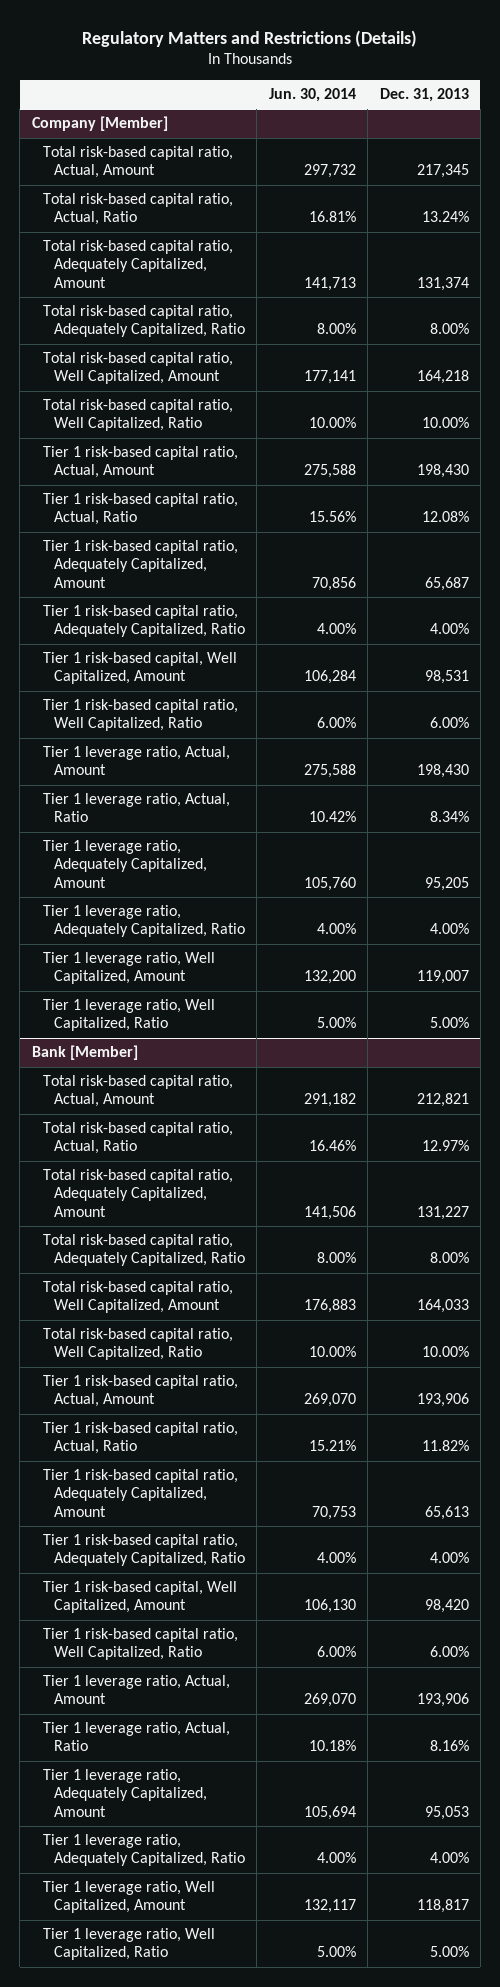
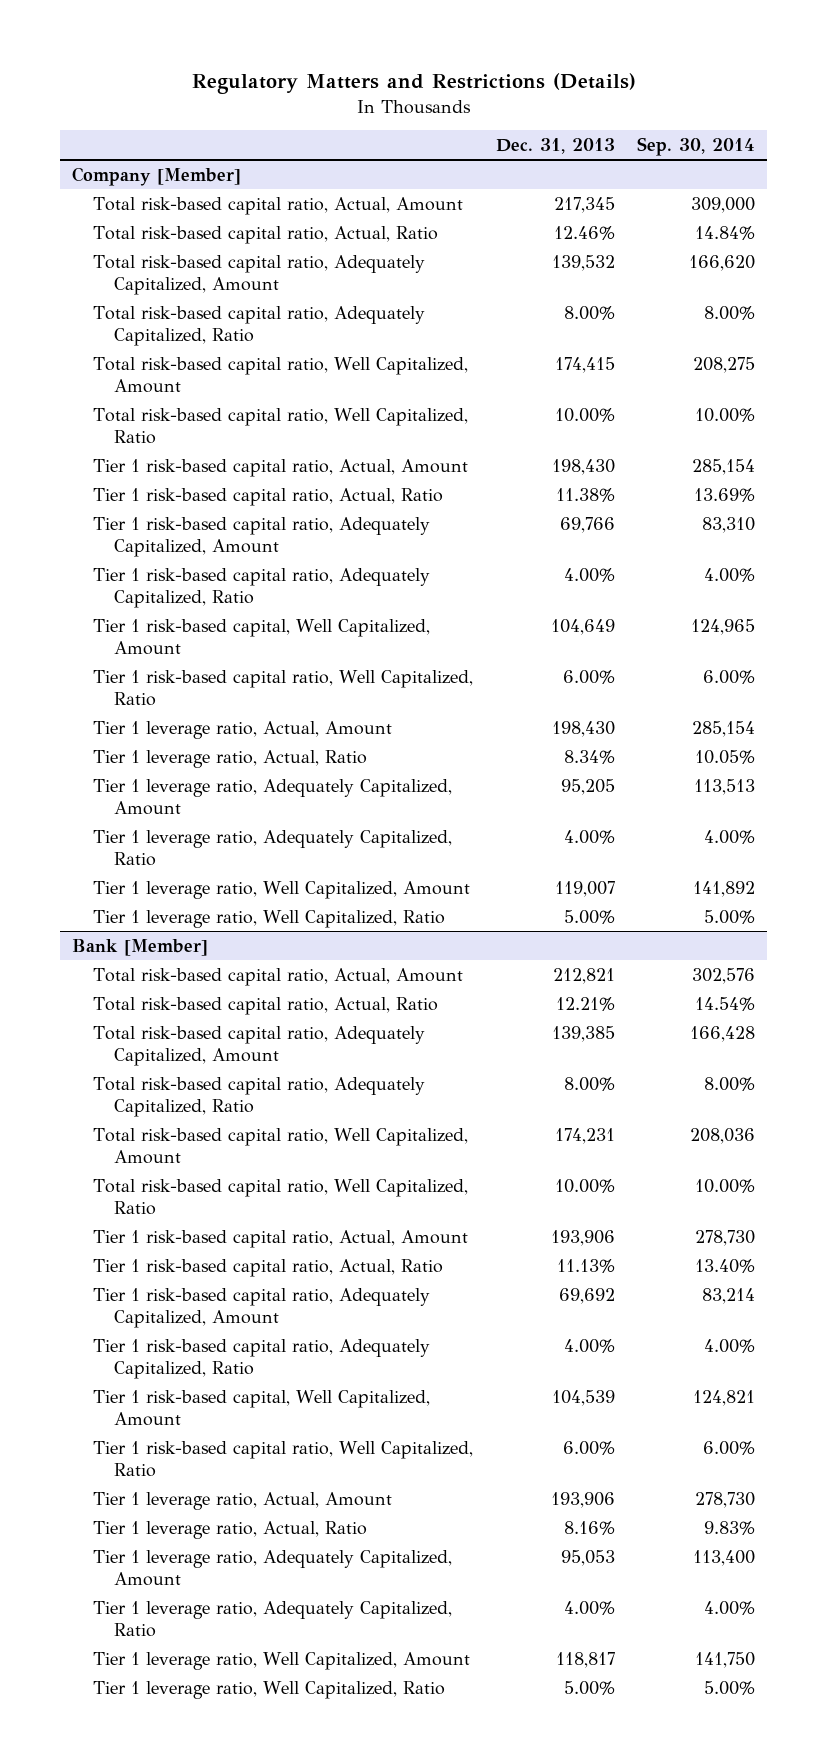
[268,88,356,103] Jun. 30, 2014 -> none
none -> [637,137,756,157] Sep. 30, 2014
[421,211,469,223] 13.24% -> [553,225,615,240] 12.46%
[416,276,469,291] 131,374 -> [551,254,615,271] 139,532
[416,370,469,385] 164,218 -> [554,356,615,373] 174,415
[421,511,469,523] 12.08% -> [555,487,615,502] 11.38%
[424,576,469,591] 65,687 -> [559,516,615,533] 69,766
[424,670,469,685] 98,531 -> [550,618,615,635] 104,649
[421,1140,469,1152] 12.97% -> [555,996,615,1011] 12.21%
[416,1205,469,1220] 131,227 -> [551,1025,615,1042] 139,385
[416,1299,469,1314] 164,033 -> [554,1127,615,1144] 174,231
[421,1440,469,1452] 11.82% -> [556,1258,615,1273] 11.13%
[424,1505,469,1520] 65,613 -> [558,1287,615,1304] 69,692
[424,1599,469,1614] 98,420 -> [551,1389,615,1406] 104,539

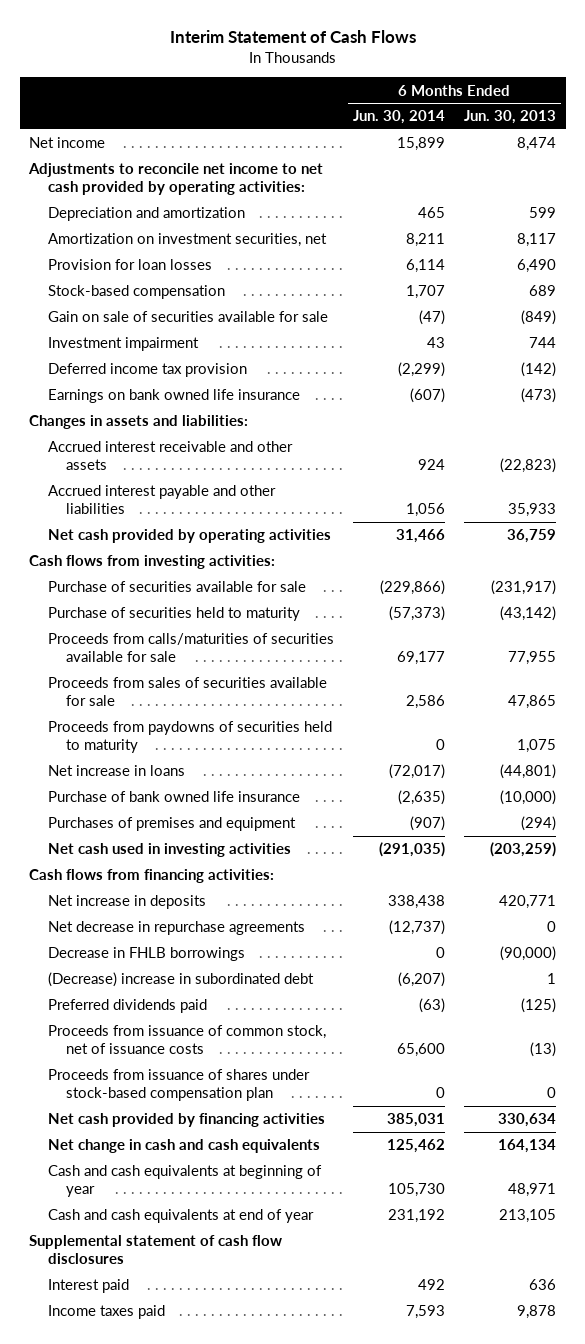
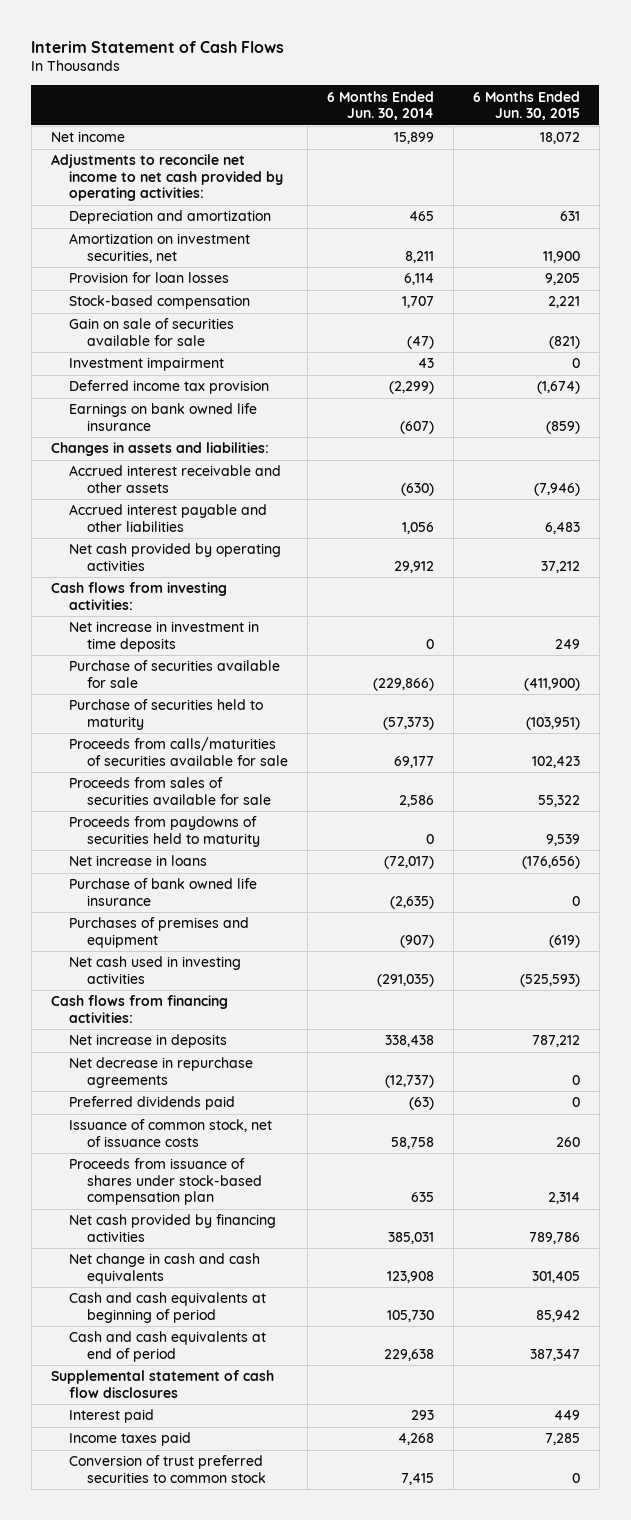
[463,110,556,125] Jun. 30, 2013 -> none
none -> [472,90,580,120] 6 Months Ended Jun. 30, 2015
[417,459,445,471] 924 -> [400,482,434,496] (630)
[395,529,445,544] 31,466 -> [393,560,434,573] 29,912
none -> [68,621,259,652] Net increase in investment in time deposits
[47,947,245,962] Decrease in FHLB borrowings -> none
[47,972,314,988] (Decrease) increase in subordinated debt -> none
[47,1025,326,1055] Proceeds from issuance of common stock, net of issuance costs -> [68,1119,272,1147] Issuance of common stock, net of issuance costs
[396,1043,445,1058] 65,600 -> [390,1136,434,1149] 58,758
[435,1087,445,1099] 0 -> [410,1192,434,1203] 635
[386,1139,445,1154] 125,462 -> [386,1270,434,1283] 123,908
[47,1165,322,1198] Cash and cash equivalents at beginning of year -> [68,1292,266,1323] Cash and cash equivalents at beginning of period
[47,1209,314,1224] Cash and cash equivalents at end of year -> [68,1331,266,1362] Cash and cash equivalents at end of period
[387,1209,445,1224] 231,192 -> [383,1348,434,1361] 229,638
[417,1279,445,1291] 492 -> [410,1410,434,1421] 293
[405,1305,445,1320] 7,593 -> [397,1433,434,1446] 4,268
none -> [68,1455,266,1483] Conversion of trust preferred securities to common stock

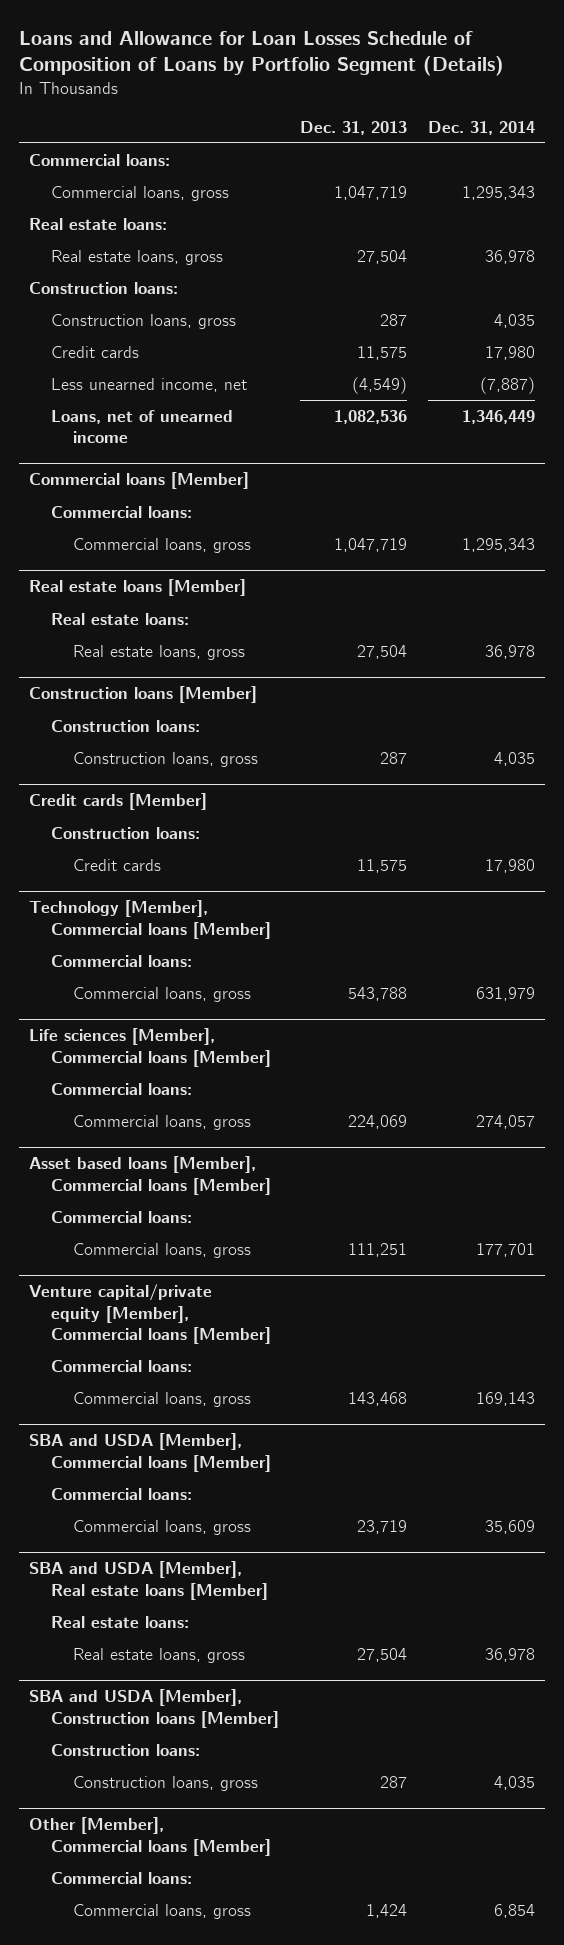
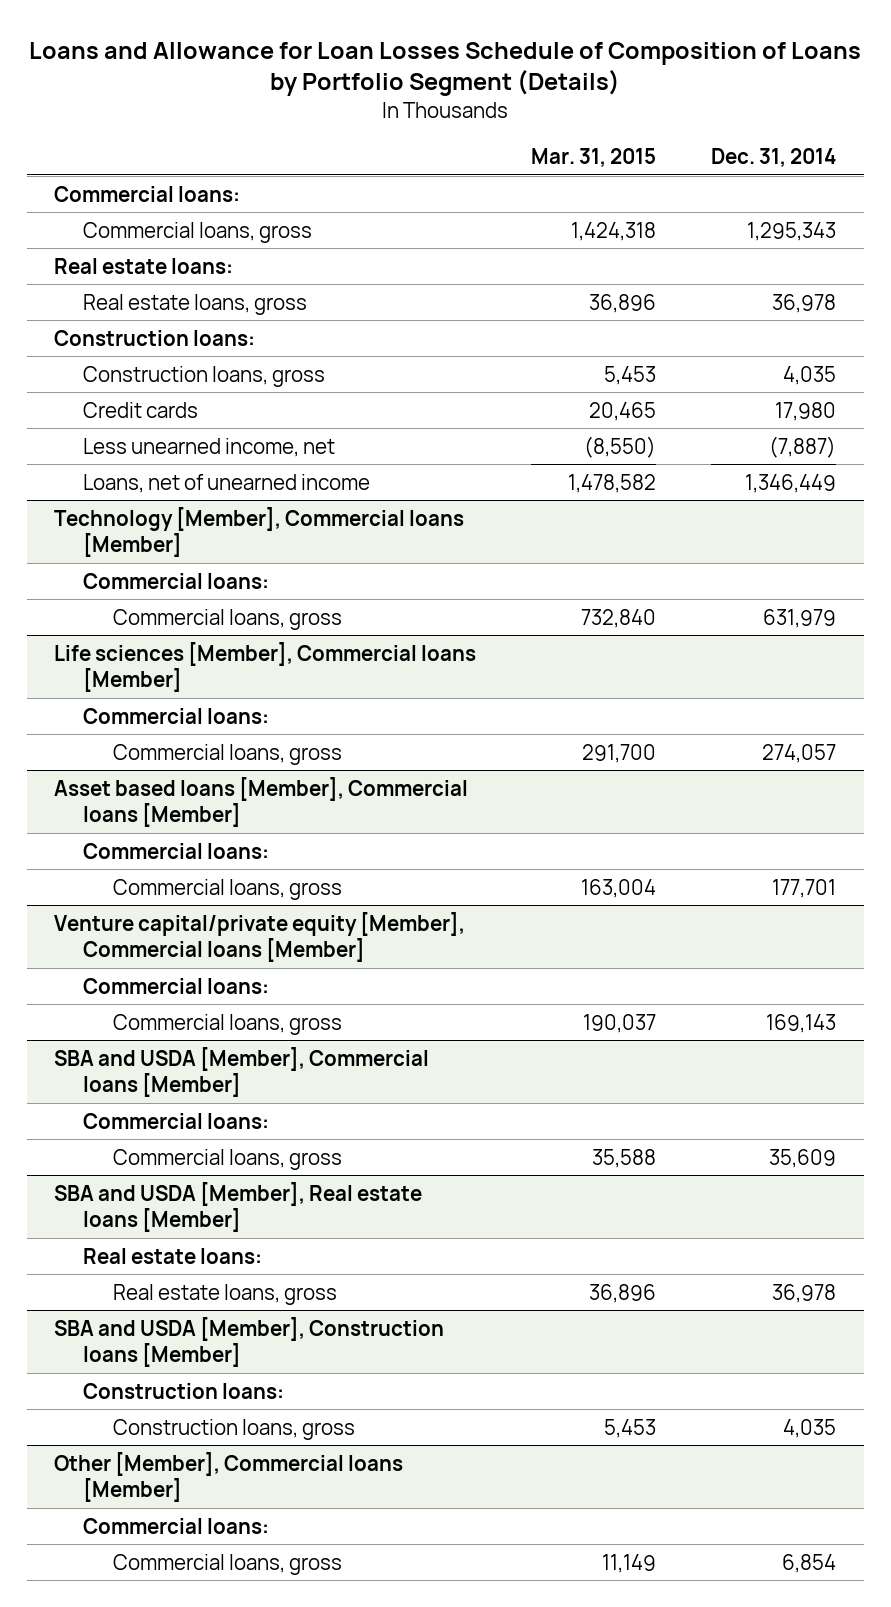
[300,120,408,135] Dec. 31, 2013 -> none
none -> [531,148,657,168] Mar. 31, 2015
[29,472,250,490] Commercial loans [Member] -> none
[51,505,193,518] Commercial loans: -> none
[73,537,252,553] Commercial loans, gross -> none
[29,579,247,597] Real estate loans [Member] -> none
[51,612,190,625] Real estate loans: -> none
[73,644,246,660] Real estate loans, gross -> none
[29,686,258,704] Construction loans [Member] -> none
[51,719,201,732] Construction loans: -> none
[73,751,259,767] Construction loans, gross -> none
[29,793,208,811] Credit cards [Member] -> none
[51,826,201,839] Construction loans: -> none
[73,858,162,871] Credit cards -> none

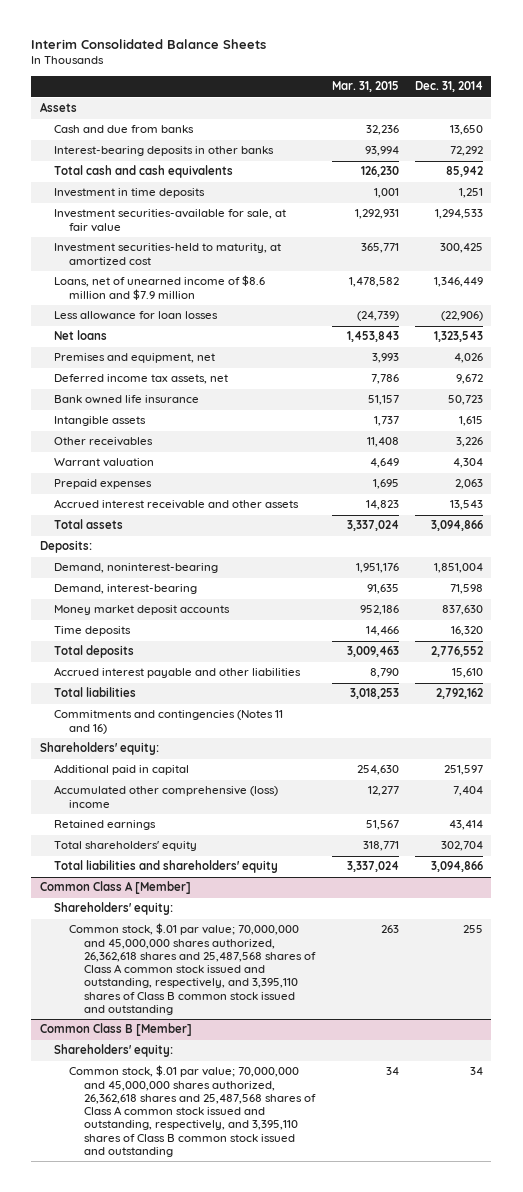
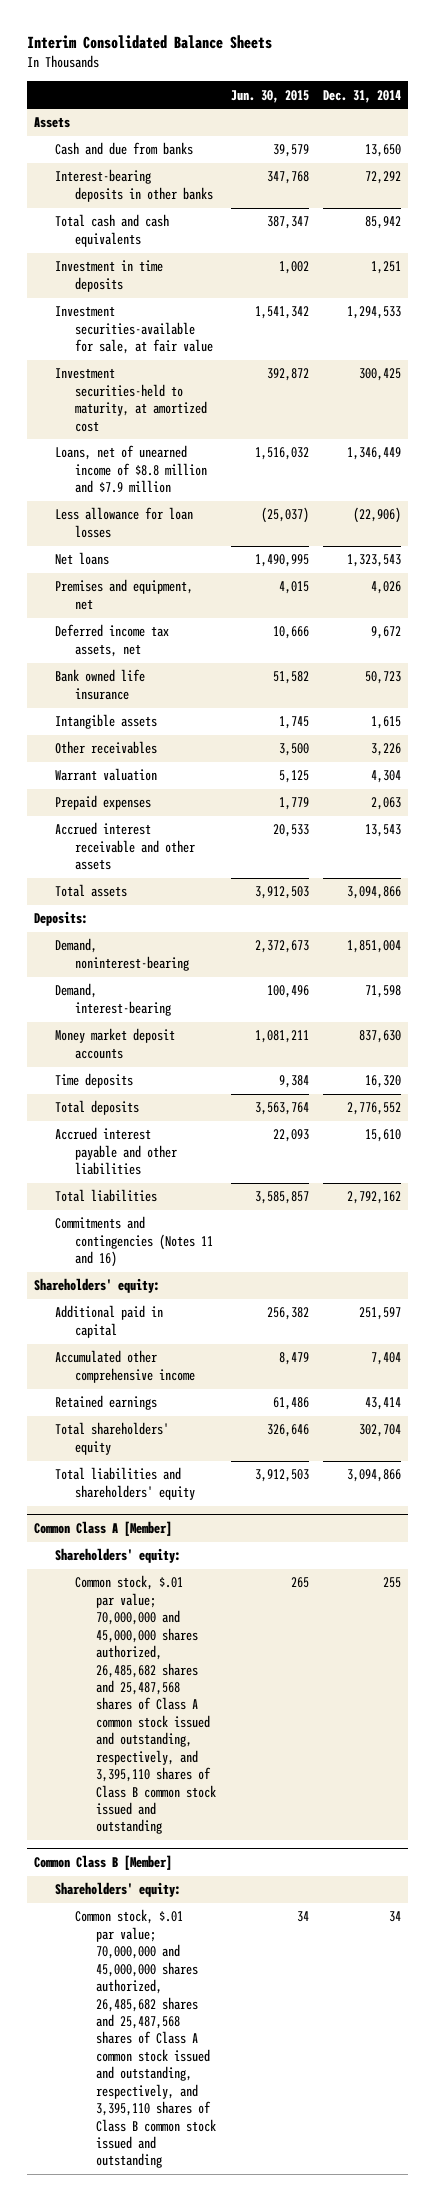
[331,81,399,93] Mar. 31, 2015 -> none
none -> [230,89,309,103] Jun. 30, 2015
[54,275,266,300] Loans, net of unearned income of $8.6 million and $7.9 million -> [54,445,208,494] Loans, net of unearned income of $8.8 million and $7.9 million
[54,785,279,808] Accumulated other comprehensive (loss) income -> [54,1350,196,1383] Accumulated other comprehensive income
[69,923,316,1015] Common stock, $.01 par value; 70,000,000 and 45,000,000 shares authorized, 26,362,618 shares and 25,487,568 shares of Class A common stock issued and outstanding, respectively, and 3,395,110 shares of Class B common stock issued and outstanding -> [75,1575,216,1835] Common stock, $.01 par value; 70,000,000 and 45,000,000 shares authorized, 26,485,682 shares and 25,487,568 shares of Class A common stock issued and outstanding, respectively, and 3,395,110 shares of Class B common stock issued and outstanding
[69,1065,316,1157] Common stock, $.01 par value; 70,000,000 and 45,000,000 shares authorized, 26,362,618 shares and 25,487,568 shares of Class A common stock issued and outstanding, respectively, and 3,395,110 shares of Class B common stock issued and outstanding -> [75,1909,216,2169] Common stock, $.01 par value; 70,000,000 and 45,000,000 shares authorized, 26,485,682 shares and 25,487,568 shares of Class A common stock issued and outstanding, respectively, and 3,395,110 shares of Class B common stock issued and outstanding

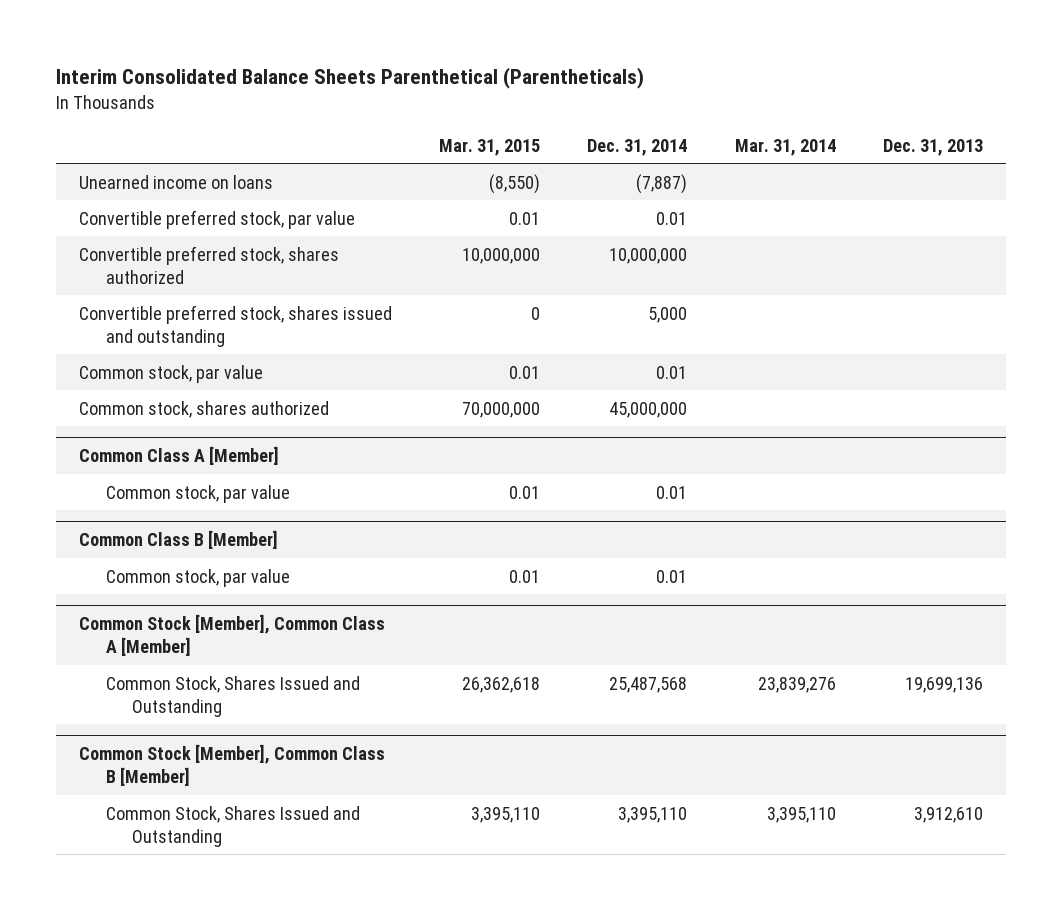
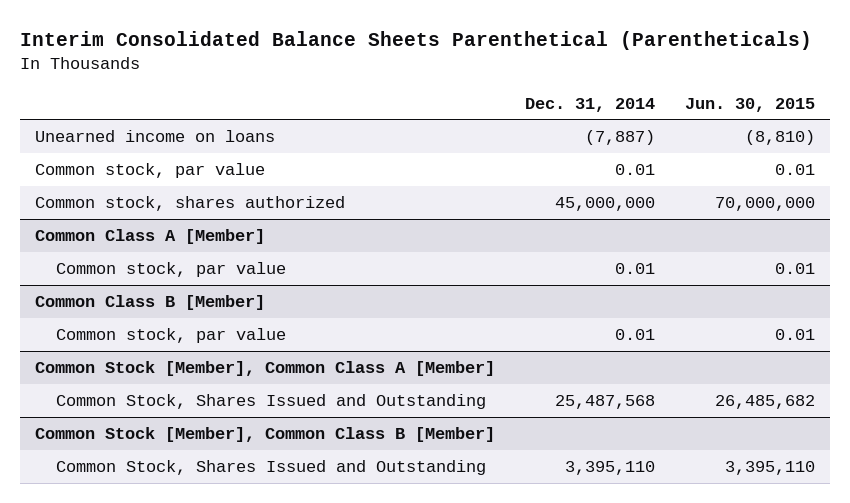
[439,138,541,156] Mar. 31, 2015 -> none
[734,138,836,156] Mar. 31, 2014 -> none
[882,138,983,156] Dec. 31, 2013 -> none
none -> [685,97,816,112] Jun. 30, 2015
[79,209,356,229] Convertible preferred stock, par value -> none
[79,245,340,284] Convertible preferred stock, shares authorized -> none
[79,304,393,347] Convertible preferred stock, shares issued and outstanding -> none

